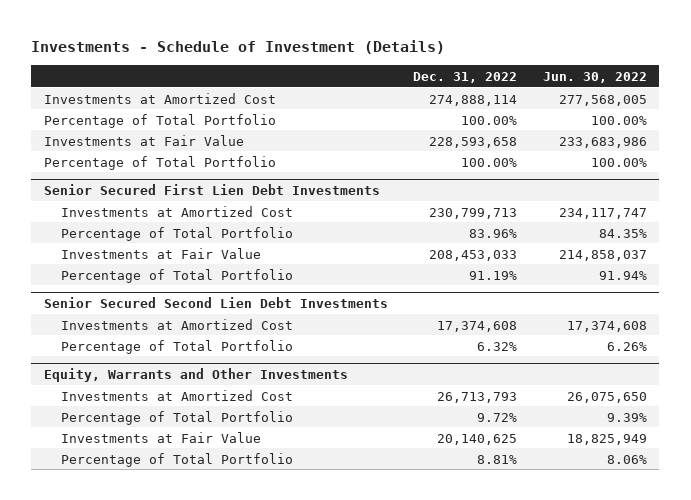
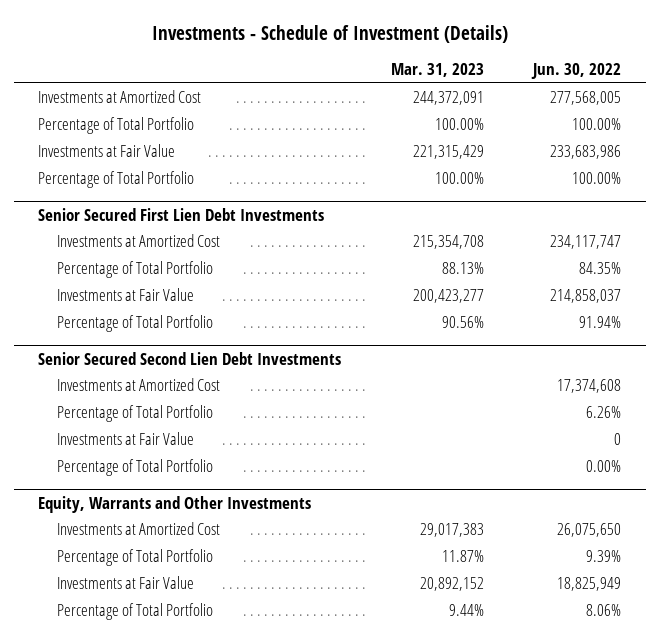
[413,71,518,83] Dec. 31, 2022 -> none
none -> [390,63,484,78] Mar. 31, 2023
none -> [57,432,195,446] Investments at Fair Value
none -> [57,459,214,477] Percentage of Total Portfolio

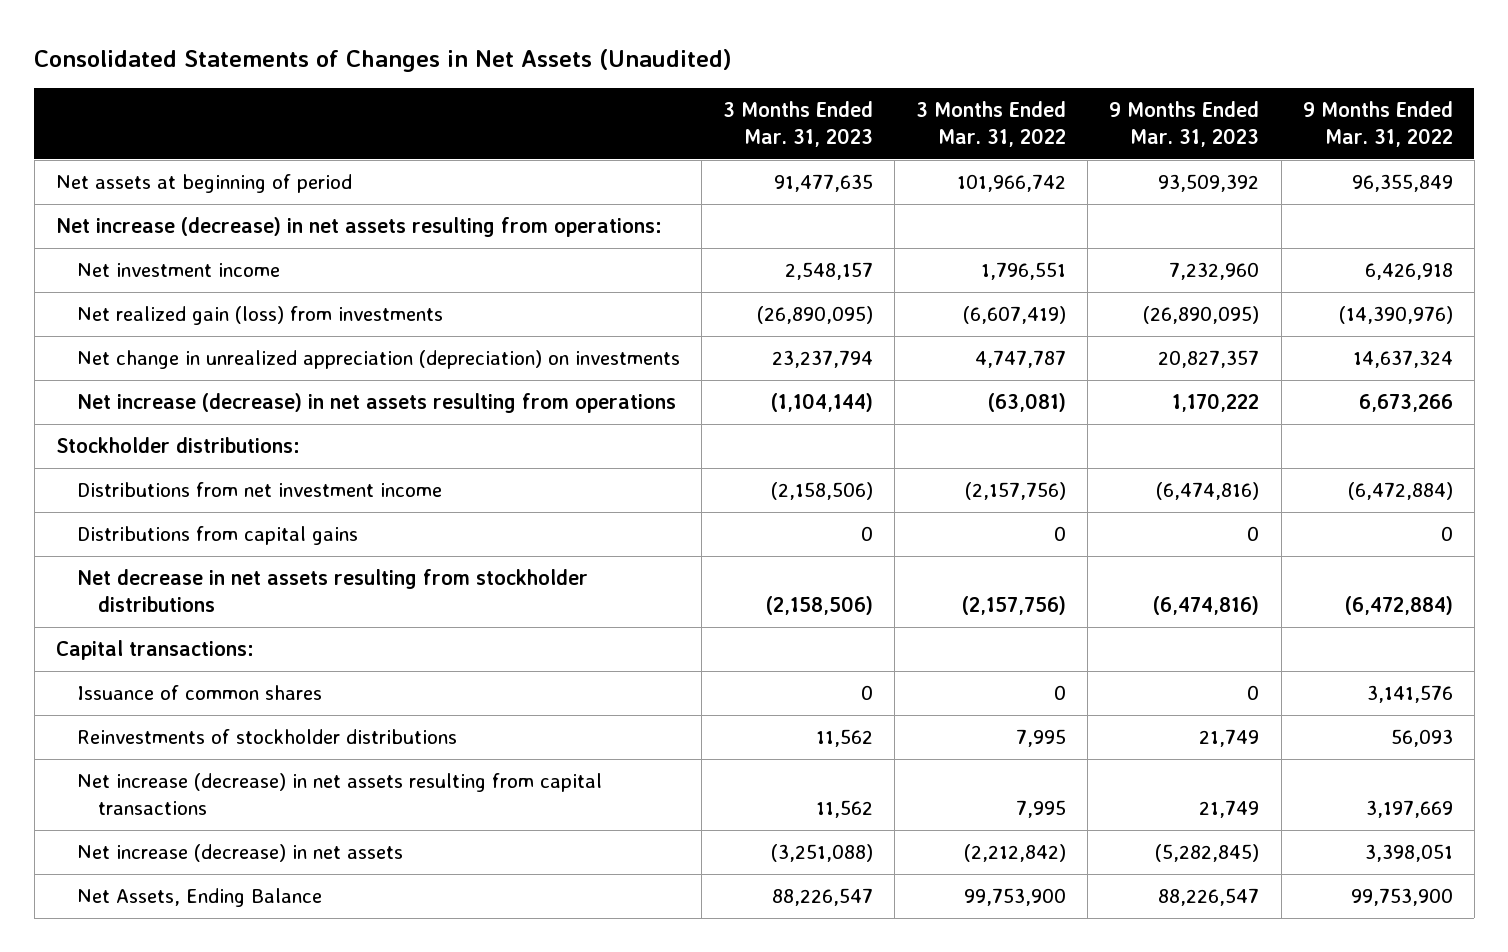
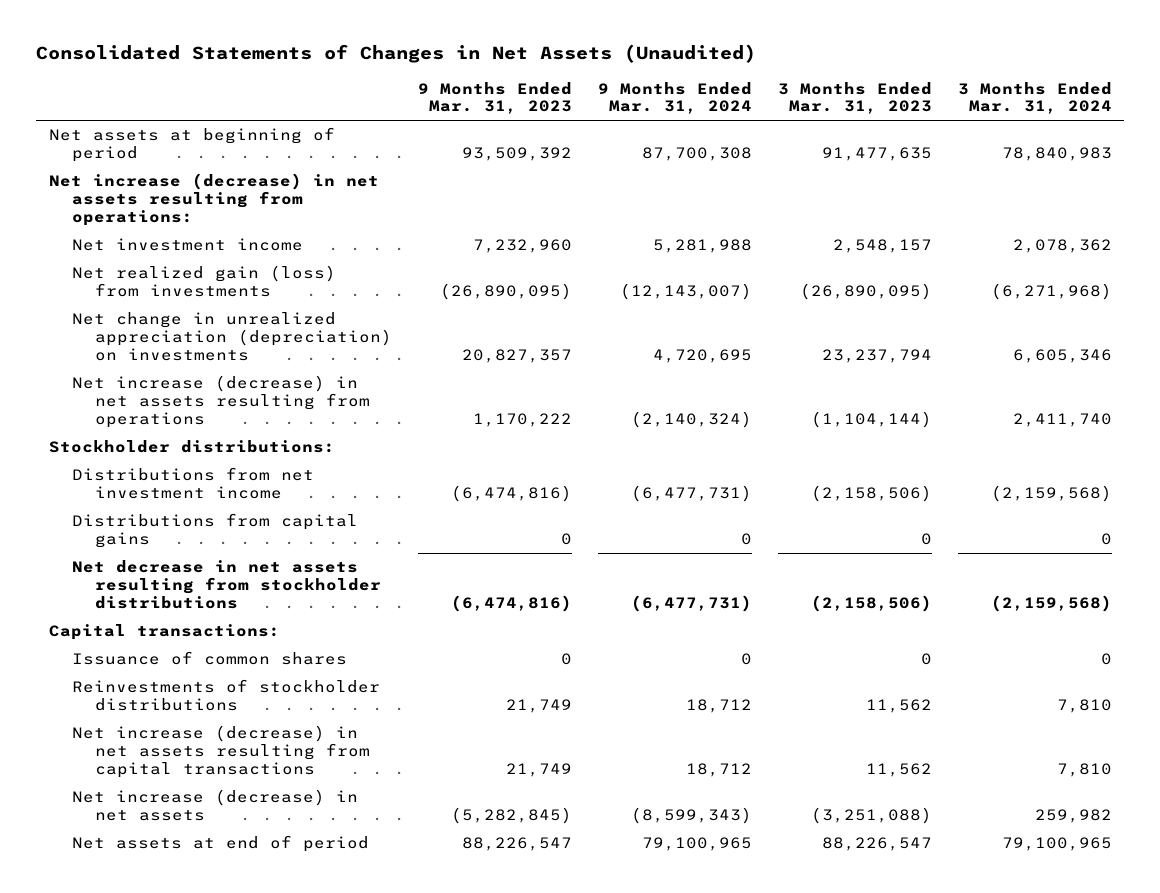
[916,101,1067,148] 3 Months Ended Mar. 31, 2022 -> none
[1302,101,1453,148] 9 Months Ended Mar. 31, 2022 -> none
none -> [597,81,752,115] 9 Months Ended Mar. 31, 2024
none -> [957,81,1112,115] 3 Months Ended Mar. 31, 2024
[76,888,322,908] Net Assets, Ending Balance -> [71,835,369,853] Net assets at end of period

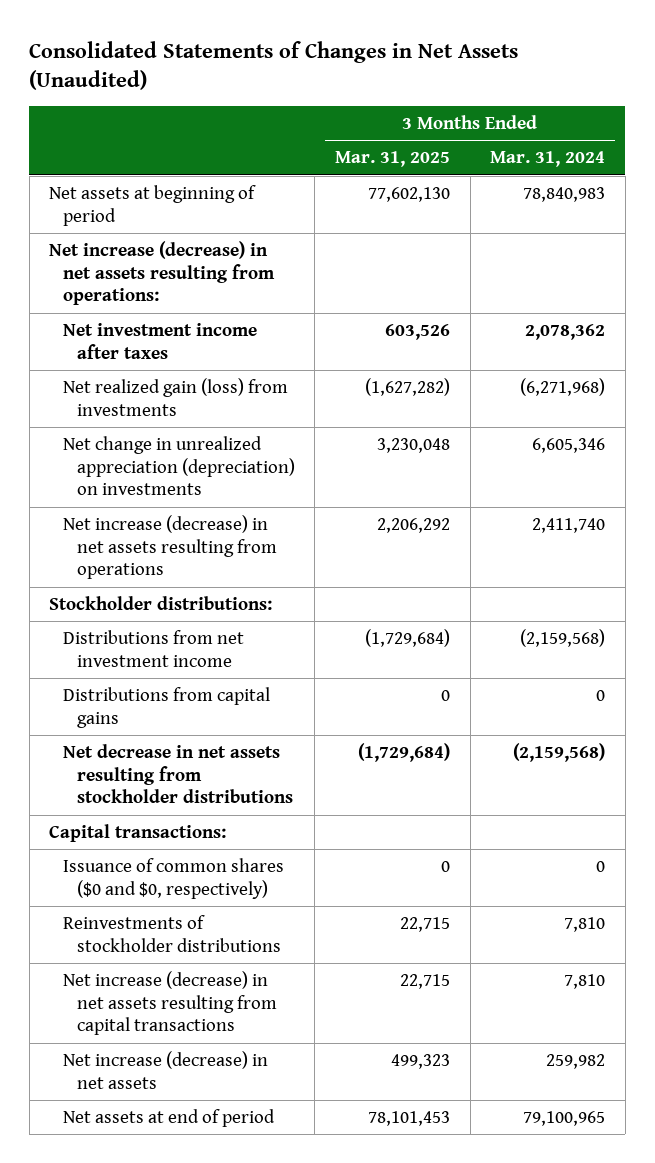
[418,81,573,115] 9 Months Ended Mar. 31, 2023 -> none
[597,81,752,115] 9 Months Ended Mar. 31, 2024 -> none
[777,81,932,115] 3 Months Ended Mar. 31, 2023 -> none
none -> [334,151,450,168] Mar. 31, 2025
[71,238,303,252] Net investment income -> [63,322,258,359] Net investment income after taxes
[71,651,347,666] Issuance of common shares -> [63,857,285,899] Issuance of common shares ($0 and $0, respectively)

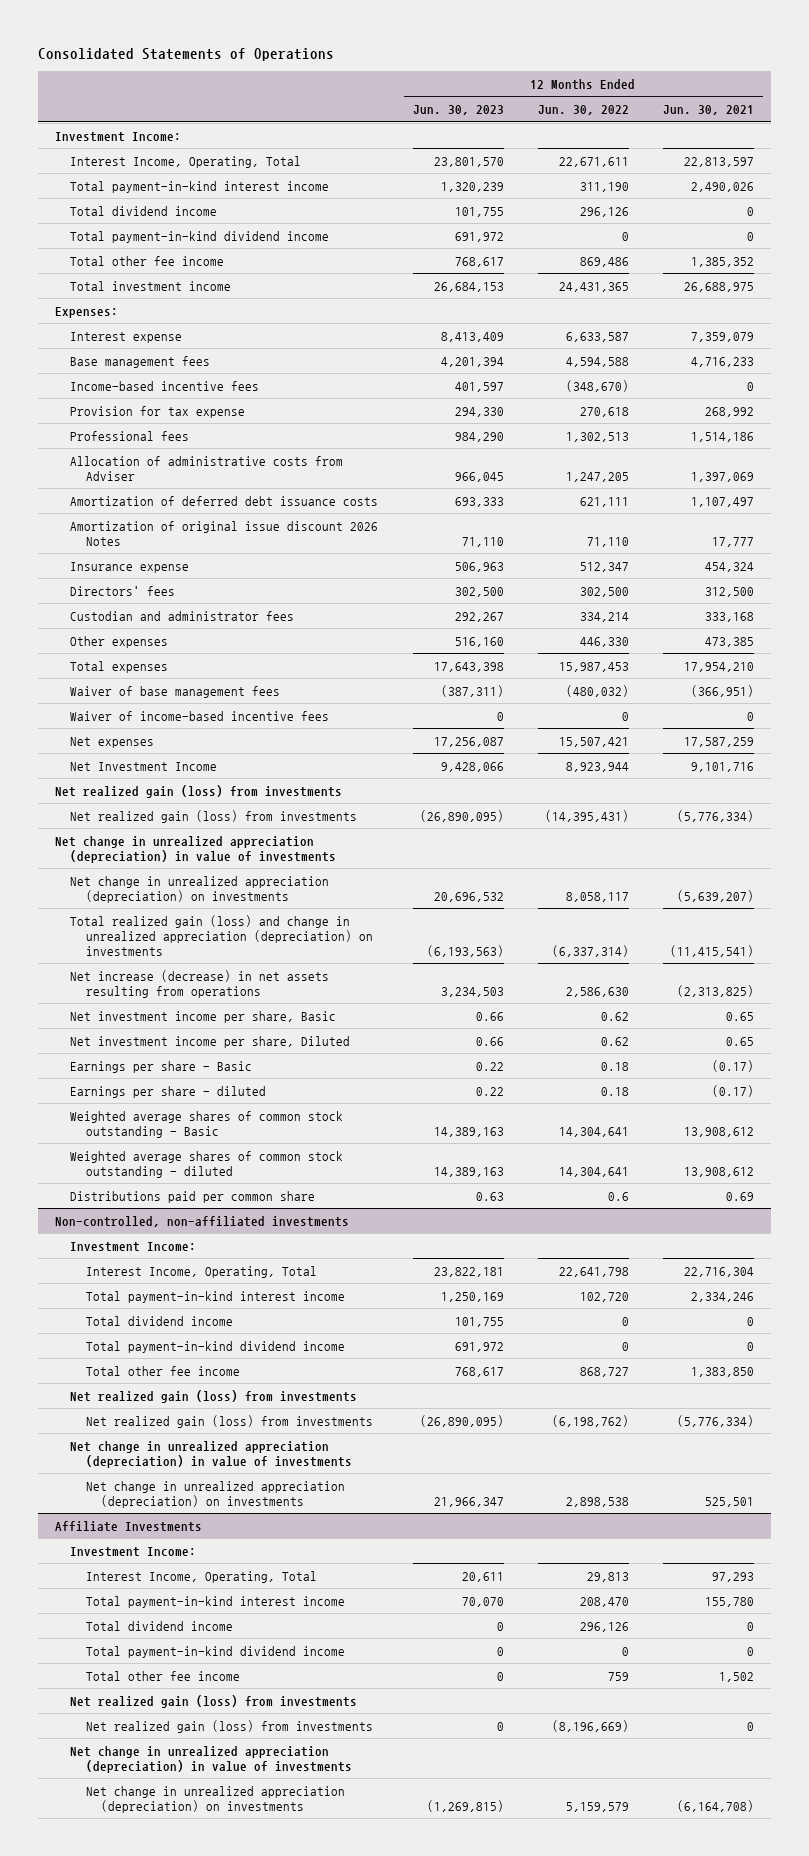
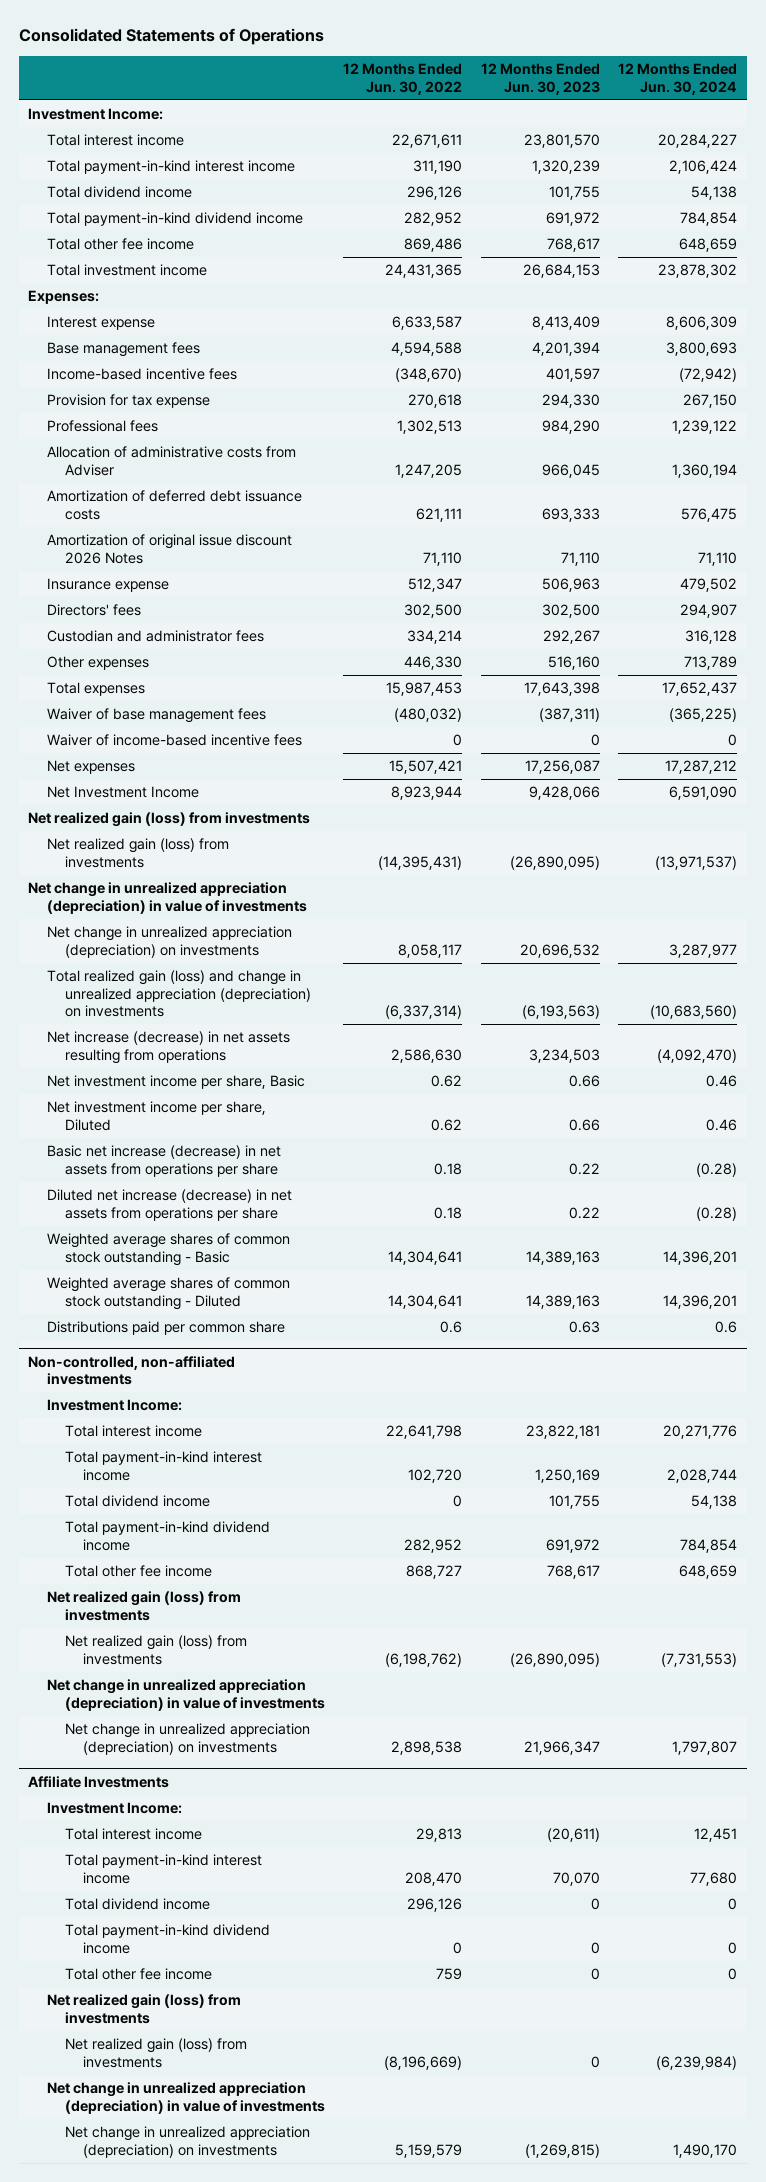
[662,105,754,116] Jun. 30, 2021 -> none
none -> [618,63,738,95] 12 Months Ended Jun. 30, 2024
[70,155,302,168] Interest Income, Operating, Total -> [46,134,184,147] Total interest income
[621,231,629,241] 0 -> [404,212,463,227] 282,952
[70,1060,253,1073] Earnings per share - Basic -> [46,1145,281,1177] Basic net increase (decrease) in net assets from operations per share
[70,1085,267,1098] Earnings per share - diluted -> [46,1189,292,1221] Diluted net increase (decrease) in net assets from operations per share
[70,1150,344,1178] Weighted average shares of common stock outstanding - diluted -> [46,1277,290,1310] Weighted average shares of common stock outstanding - Diluted
[85,1265,317,1278] Interest Income, Operating, Total -> [64,1425,202,1438] Total interest income
[621,1341,629,1351] 0 -> [404,1538,463,1553] 282,952
[85,1570,317,1583] Interest Income, Operating, Total -> [64,1828,202,1841] Total interest income
[461,1571,504,1582] 20,611 -> [546,1828,600,1843] (20,611)

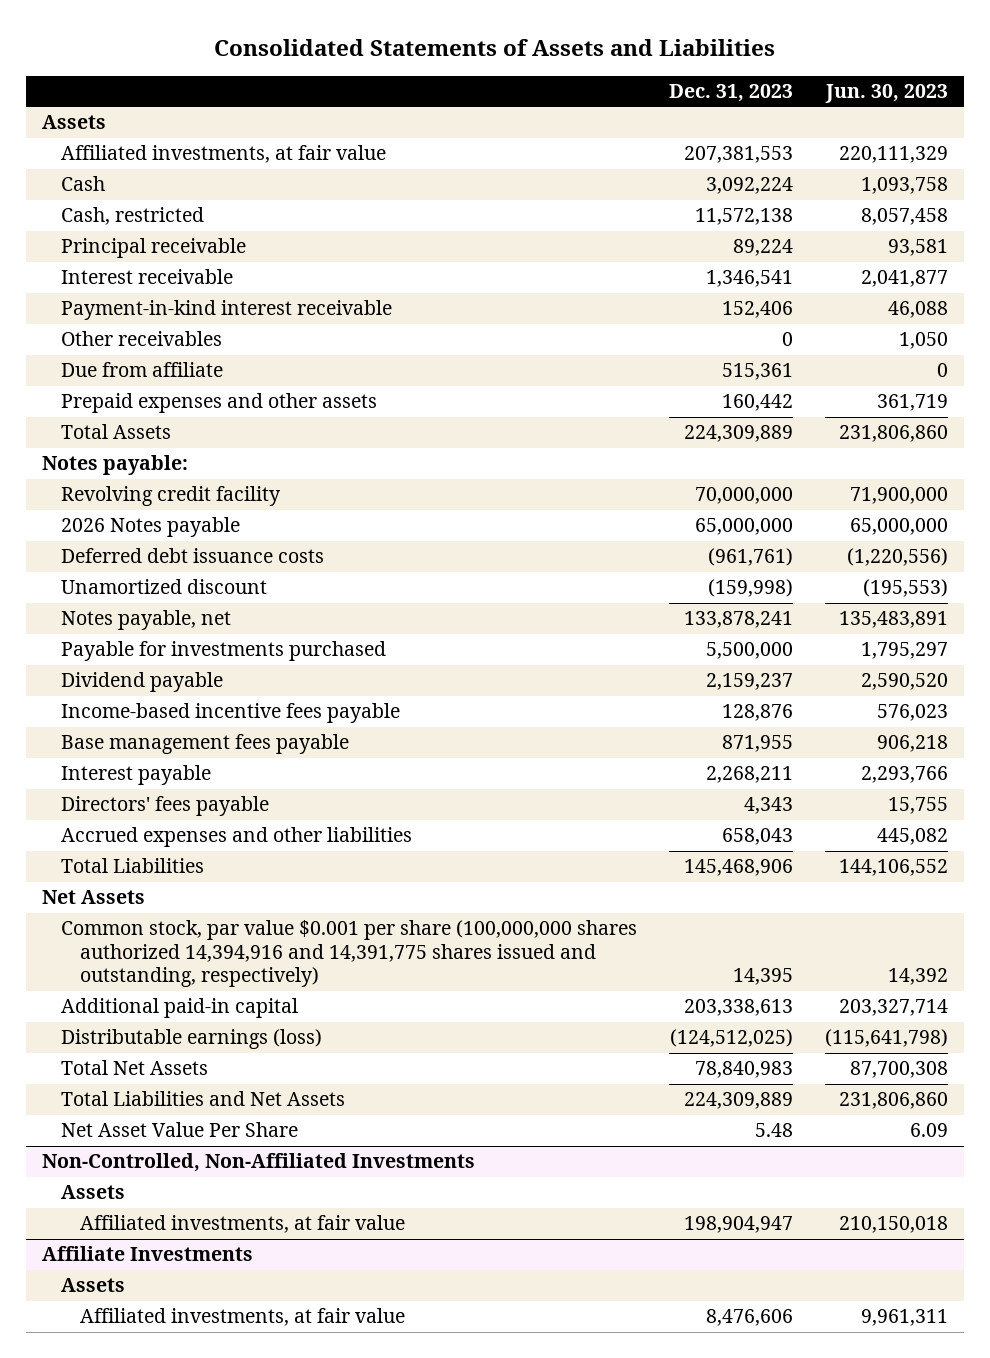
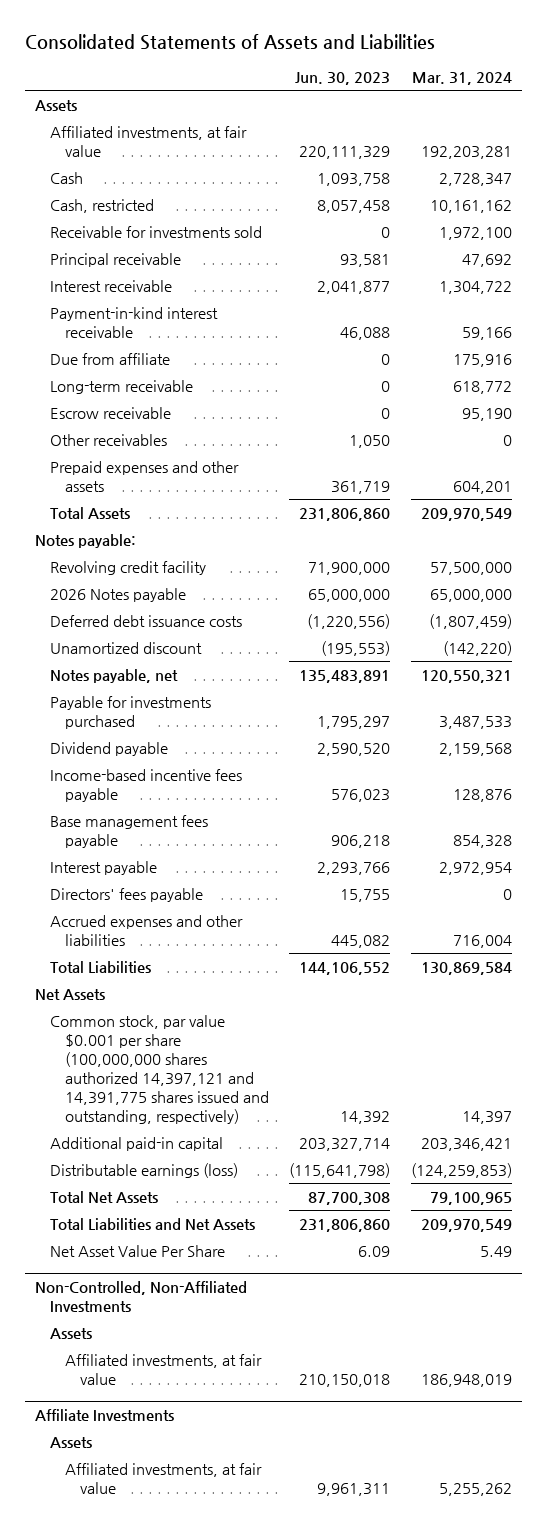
[668,83,793,102] Dec. 31, 2023 -> none
none -> [411,71,512,85] Mar. 31, 2024
none -> [49,225,262,238] Receivable for investments sold
none -> [49,379,193,394] Long-term receivable
none -> [49,406,171,419] Escrow receivable
[60,331,222,347] Other receivables -> [49,433,167,446] Other receivables
[60,920,637,988] Common stock, par value $0.001 per share (100,000,000 shares authorized 14,394,916 and 14,391,775 shares issued and outstanding, respectively) -> [49,1014,269,1124] Common stock, par value $0.001 per share (100,000,000 shares authorized 14,397,121 and 14,391,775 shares issued and outstanding, respectively)

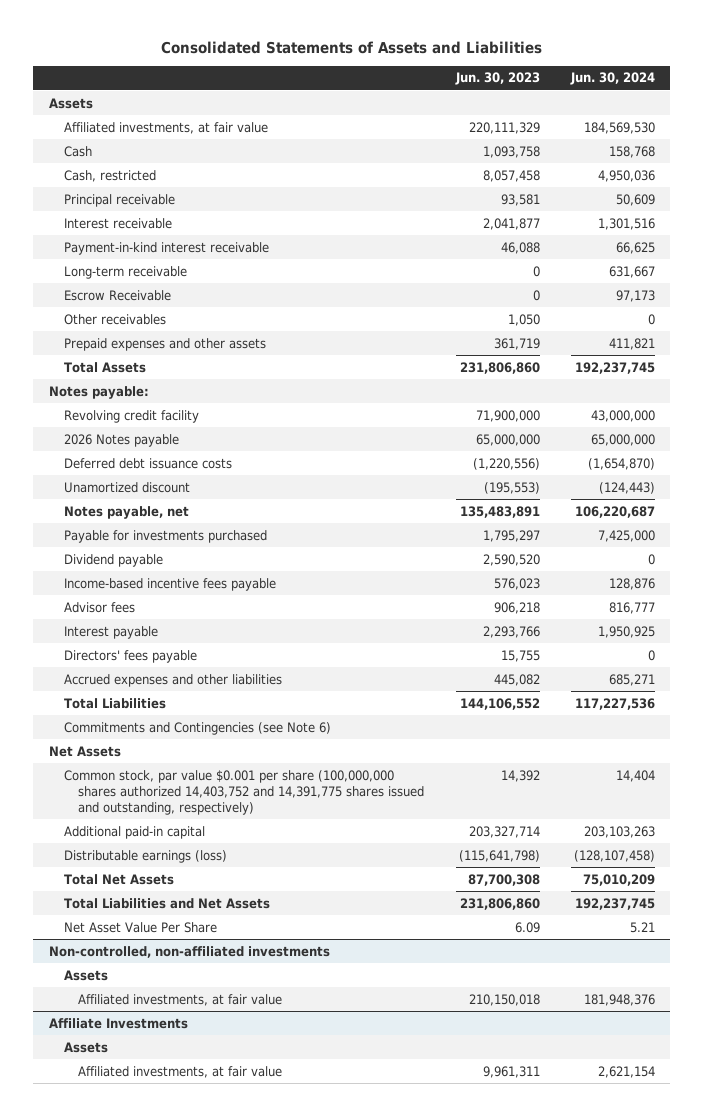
[411,71,512,85] Mar. 31, 2024 -> none
none -> [569,72,655,86] Jun. 30, 2024
[49,225,262,238] Receivable for investments sold -> none
[49,352,170,365] Due from affiliate -> none
[49,406,171,419] Escrow receivable -> [63,289,171,301] Escrow Receivable
[49,814,208,848] Base management fees payable -> [63,601,135,613] Advisor fees
none -> [63,721,331,735] Commitments and Contingencies (see Note 6)
[49,1014,269,1124] Common stock, par value $0.001 per share (100,000,000 shares authorized 14,397,121 and 14,391,775 shares issued and outstanding, respectively) -> [63,769,425,815] Common stock, par value $0.001 per share (100,000,000 shares authorized 14,403,752 and 14,391,775 shares issued and outstanding, respectively)
[34,1281,247,1313] Non-Controlled, Non-Affiliated Investments -> [48,945,330,958] Non-controlled, non-affiliated investments

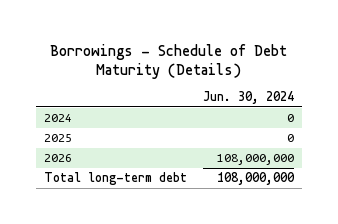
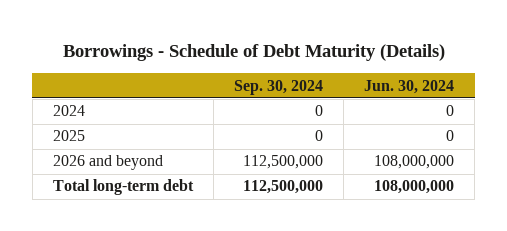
none -> [234,79,324,95] Sep. 30, 2024
[44,154,73,163] 2026 -> [52,155,163,171] 2026 and beyond

